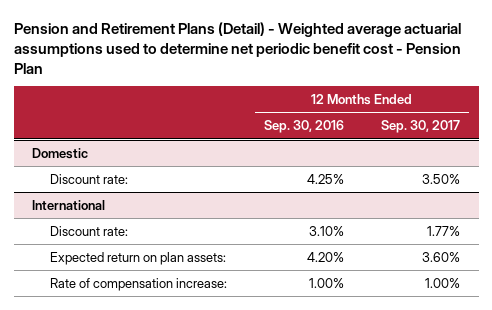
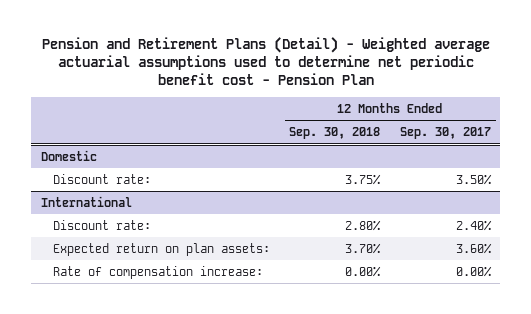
[264,120,345,134] Sep. 30, 2016 -> none
none -> [289,127,381,140] Sep. 30, 2018
[427,225,461,236] 1.77% -> [455,219,492,231] 2.40%
[425,277,461,288] 1.00% -> [455,265,492,277] 0.00%

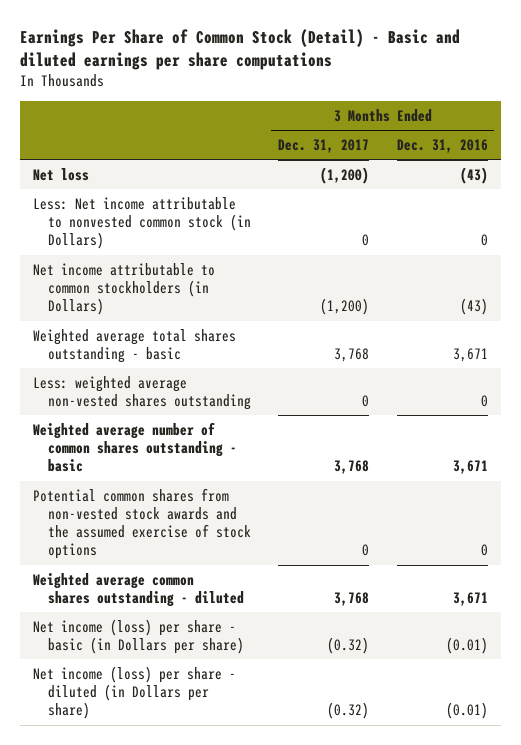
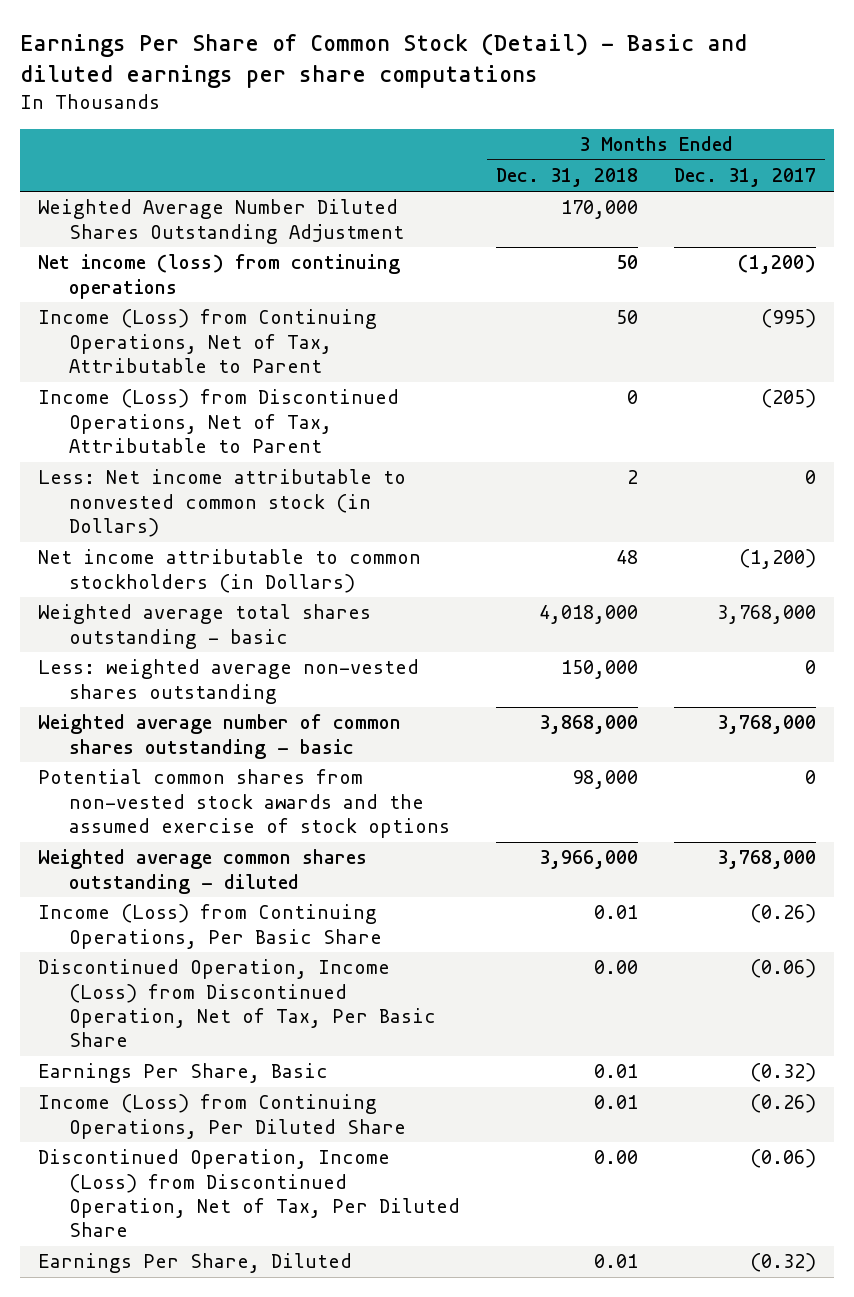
[396,138,488,153] Dec. 31, 2016 -> none
none -> [495,168,638,188] Dec. 31, 2018
none -> [38,199,404,244] Weighted Average Number Diluted Shares Outstanding Adjustment
[33,167,90,181] Net loss -> [38,254,401,299] Net income (loss) from continuing operations
none -> [38,309,378,374] Income (Loss) from Continuing Operations, Net of Tax, Attributable to Parent
none -> [38,389,400,454] Income (Loss) from Discontinued Operations, Net of Tax, Attributable to Parent
[334,348,370,363] 3,768 -> [716,605,816,625] 3,768,000
[334,460,370,475] 3,768 -> [716,715,816,735] 3,768,000
[334,592,370,607] 3,768 -> [716,850,816,870] 3,768,000
none -> [38,904,382,949] Income (Loss) from Continuing Operations, Per Basic Share
none -> [38,959,436,1048] Discontinued Operation, Income (Loss) from Discontinued Operation, Net of Tax, Per Basic Share
[33,618,245,655] Net income (loss) per share - basic (in Dollars per share) -> [38,1063,329,1084] Earnings Per Share, Basic
none -> [38,1094,406,1139] Income (Loss) from Continuing Operations, Per Diluted Share
none -> [38,1149,460,1238] Discontinued Operation, Income (Loss) from Discontinued Operation, Net of Tax, Per Diluted Share
[33,665,237,720] Net income (loss) per share - diluted (in Dollars per share) -> [38,1253,353,1274] Earnings Per Share, Diluted

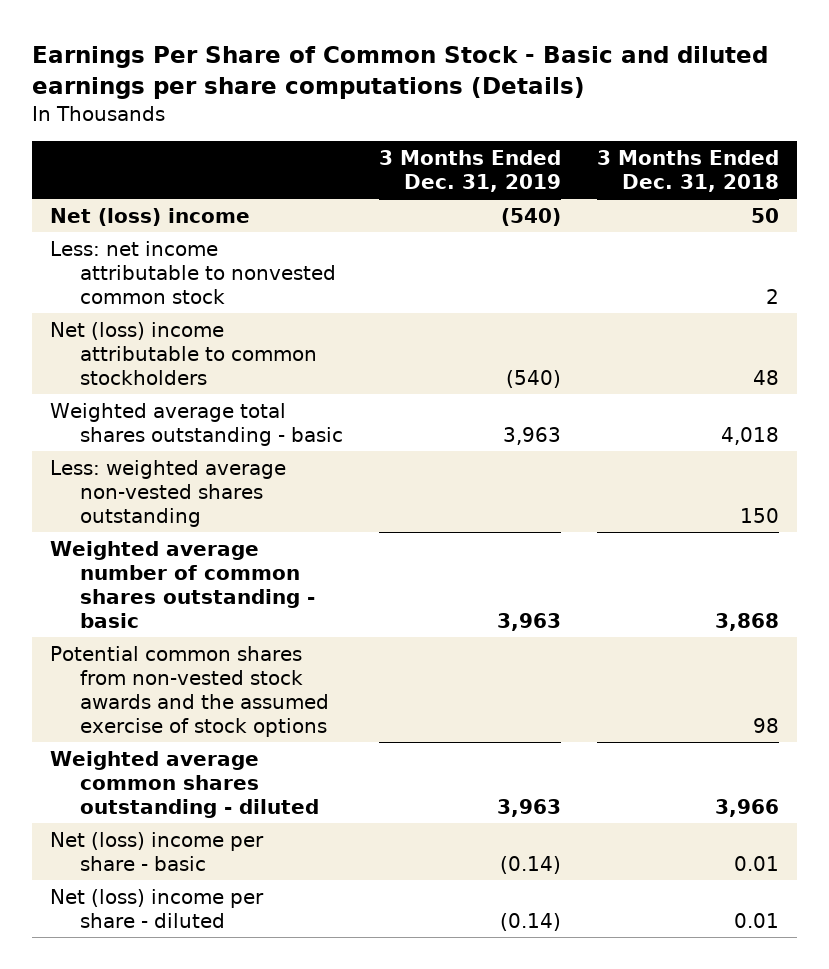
[20,33,748,89] Earnings Per Share of Common Stock (Detail) - Basic and diluted earnings per share computations -> [31,45,768,99] Earnings Per Share of Common Stock - Basic and diluted earnings per share computations (Details)
[673,168,816,188] Dec. 31, 2017 -> none
none -> [379,149,562,192] 3 Months Ended Dec. 31, 2019
[38,199,404,244] Weighted Average Number Diluted Shares Outstanding Adjustment -> none
[38,309,378,374] Income (Loss) from Continuing Operations, Net of Tax, Attributable to Parent -> none
[38,389,400,454] Income (Loss) from Discontinued Operations, Net of Tax, Attributable to Parent -> none
[38,904,382,949] Income (Loss) from Continuing Operations, Per Basic Share -> none
[38,959,436,1048] Discontinued Operation, Income (Loss) from Discontinued Operation, Net of Tax, Per Basic Share -> none
[38,1094,406,1139] Income (Loss) from Continuing Operations, Per Diluted Share -> none
[38,1149,460,1238] Discontinued Operation, Income (Loss) from Discontinued Operation, Net of Tax, Per Diluted Share -> none
[38,254,401,299] Net income (loss) from continuing operations -> [49,207,250,226] Net (loss) income
[38,469,407,538] Less: Net income attributable to nonvested common stock (in Dollars) -> [49,240,337,305] Less: net income attributable to nonvested common stock
[38,549,422,593] Net income attributable to common stockholders (in Dollars) -> [49,321,318,386] Net (loss) income attributable to common stockholders
[538,605,638,625] 4,018,000 -> [721,426,780,445] 4,018
[560,660,638,680] 150,000 -> [740,508,780,524] 150
[538,715,638,735] 3,868,000 -> [715,613,780,632] 3,868
[571,770,638,790] 98,000 -> [753,718,780,734] 98
[538,850,638,870] 3,966,000 -> [715,799,780,818] 3,966
[38,1063,329,1084] Earnings Per Share, Basic -> [49,831,264,871] Net (loss) income per share - basic
[38,1253,353,1274] Earnings Per Share, Diluted -> [49,888,264,928] Net (loss) income per share - diluted

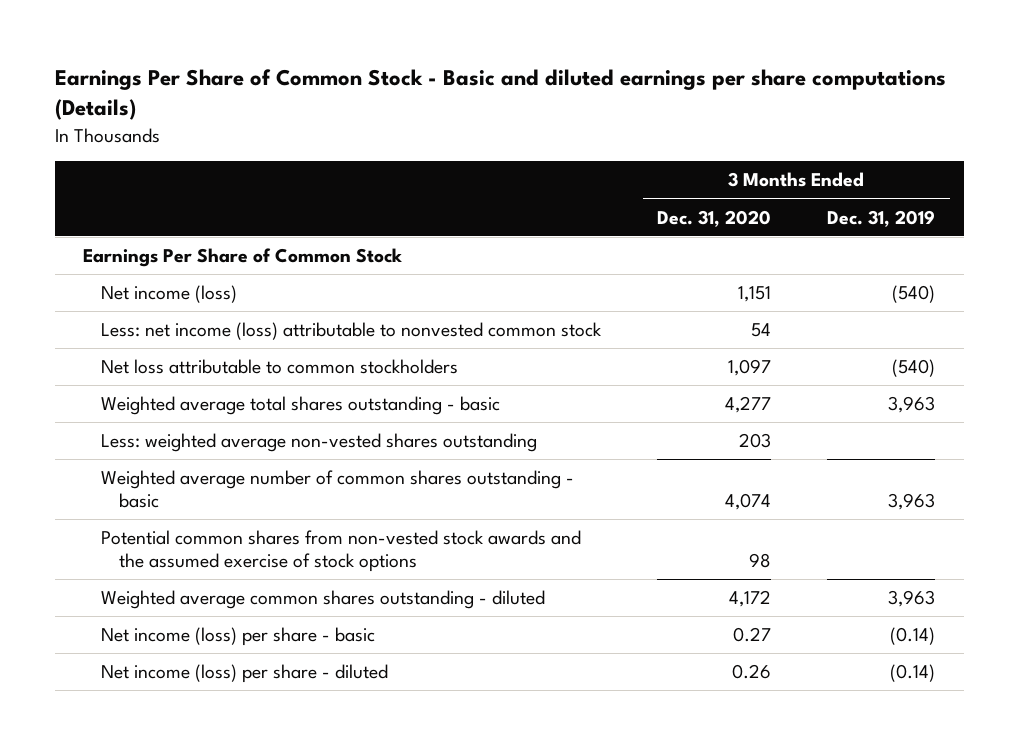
[597,149,780,192] 3 Months Ended Dec. 31, 2018 -> none
none -> [657,209,772,227] Dec. 31, 2020
none -> [82,248,402,268] Earnings Per Share of Common Stock
[49,207,250,226] Net (loss) income -> [101,285,238,304] Net income (loss)
[49,240,337,305] Less: net income attributable to nonvested common stock -> [101,322,603,341] Less: net income (loss) attributable to nonvested common stock
[49,321,318,386] Net (loss) income attributable to common stockholders -> [101,359,459,375] Net loss attributable to common stockholders
[49,831,264,871] Net (loss) income per share - basic -> [101,627,376,647] Net income (loss) per share - basic
[49,888,264,928] Net (loss) income per share - diluted -> [101,664,389,684] Net income (loss) per share - diluted

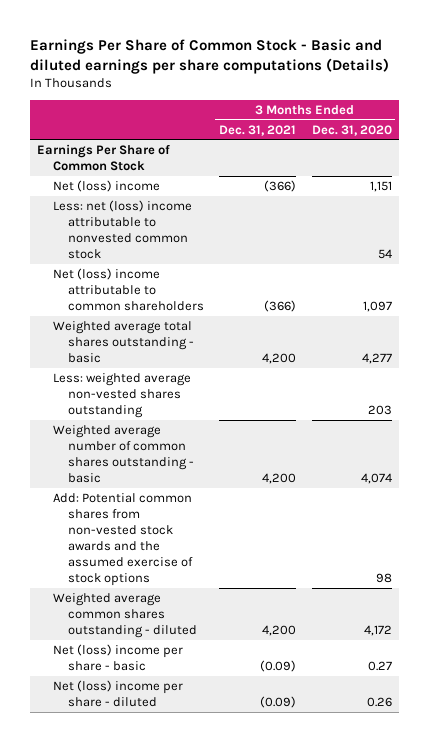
[827,209,936,227] Dec. 31, 2019 -> none
none -> [219,124,297,136] Dec. 31, 2021
[101,285,238,304] Net income (loss) -> [52,179,160,192] Net (loss) income
[101,322,603,341] Less: net income (loss) attributable to nonvested common stock -> [52,199,192,259] Less: net (loss) income attributable to nonvested common stock
[101,359,459,375] Net loss attributable to common stockholders -> [52,267,204,311] Net (loss) income attributable to common shareholders
[101,530,582,573] Potential common shares from non-vested stock awards and the assumed exercise of stock options -> [52,492,193,586] Add: Potential common shares from non-vested stock awards and the assumed exercise of stock options
[101,627,376,647] Net income (loss) per share - basic -> [52,643,183,671] Net (loss) income per share - basic
[101,664,389,684] Net income (loss) per share - diluted -> [52,679,183,707] Net (loss) income per share - diluted

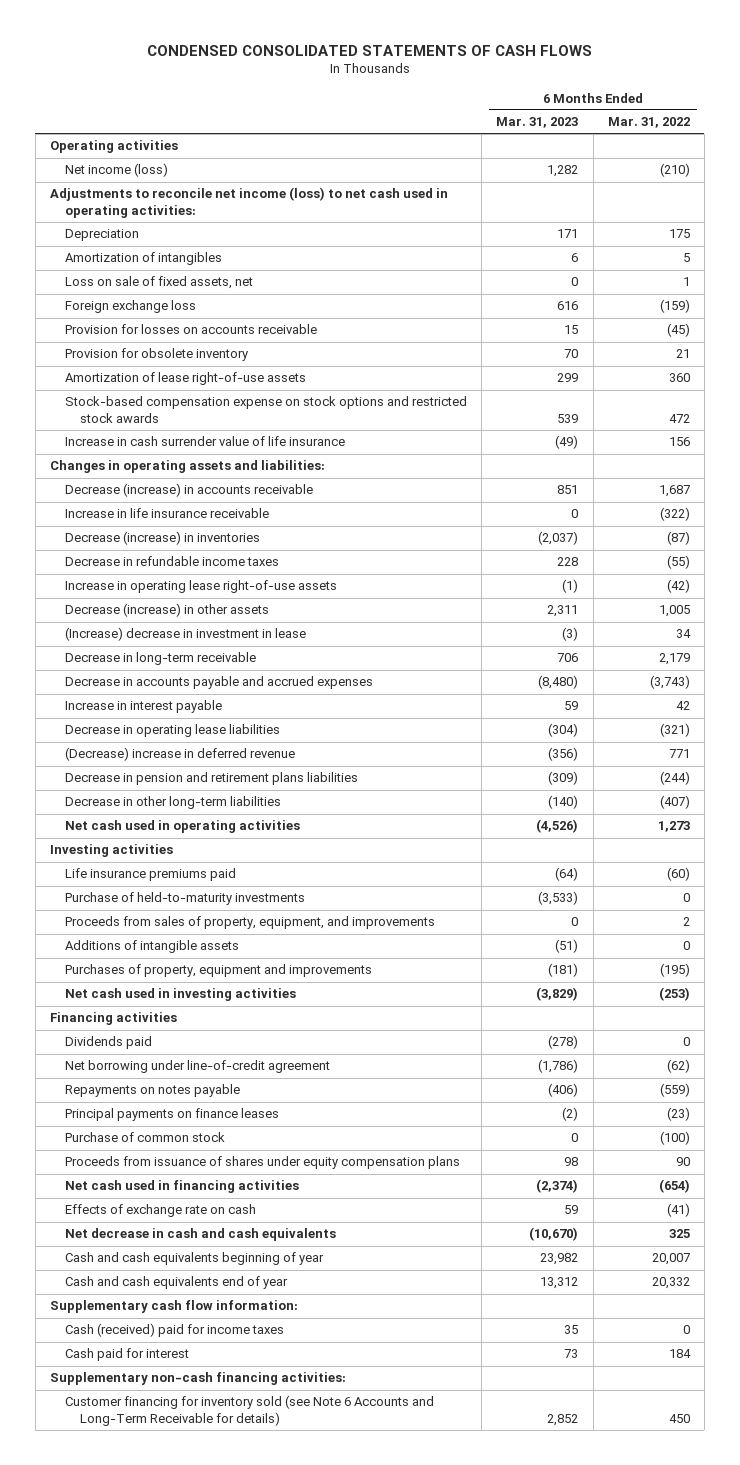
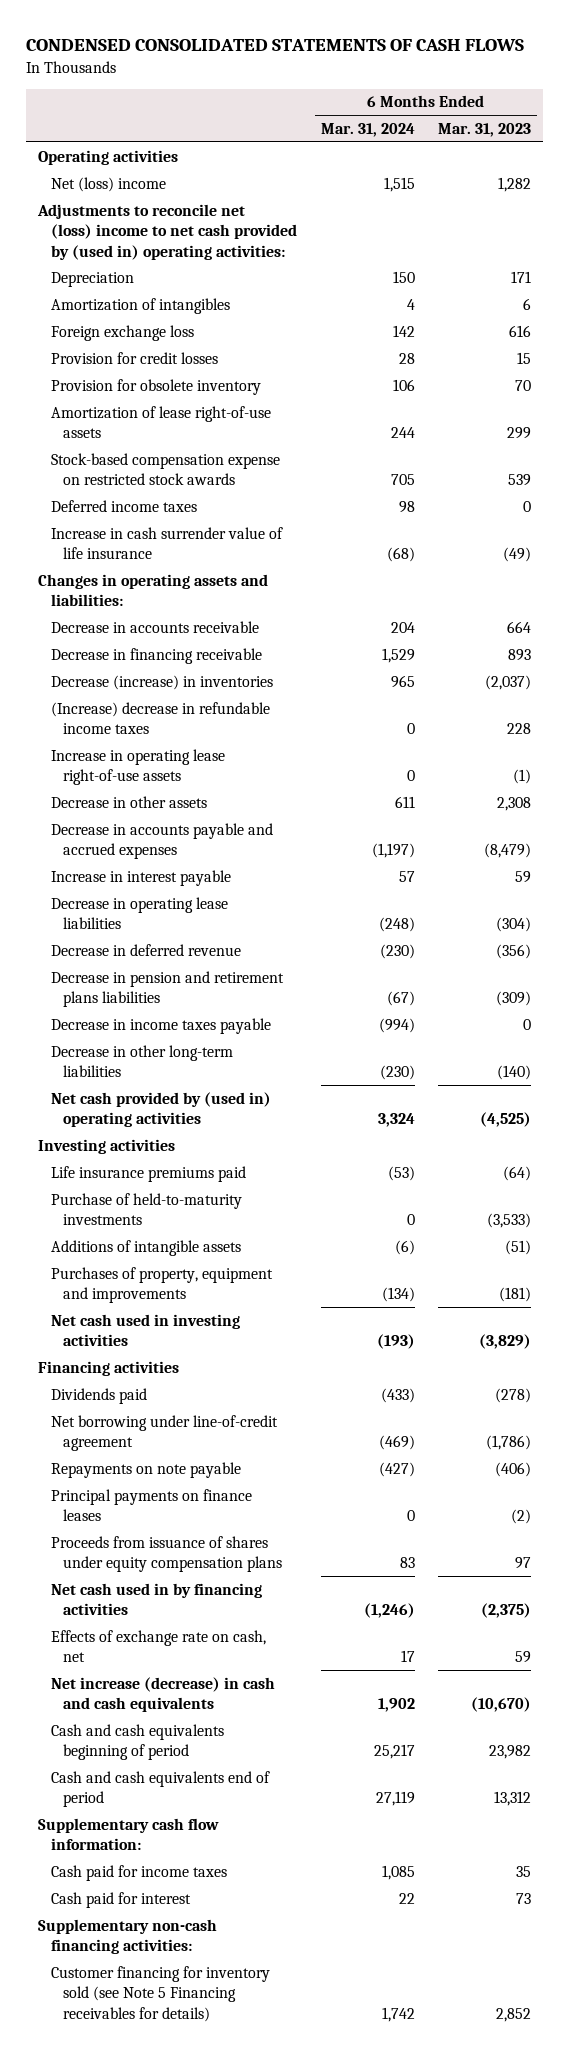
[607,117,690,129] Mar. 31, 2022 -> none
none -> [320,122,415,137] Mar. 31, 2024
[65,163,169,178] Net income (loss) -> [50,176,166,192] Net (loss) income
[50,187,449,218] Adjustments to reconcile net income (loss) to net cash used in operating activities: -> [37,203,297,260] Adjustments to reconcile net (loss) income to net cash provided by (used in) operating activities:
[65,276,254,290] Loss on sale of fixed assets, net -> none
[65,324,318,335] Provision for losses on accounts receivable -> none
none -> [50,351,218,364] Provision for credit losses
[65,396,468,423] Stock-based compensation expense on stock options and restricted stock awards -> [50,452,280,486] Stock-based compensation expense on restricted stock awards
none -> [50,499,197,512] Deferred income taxes
[65,508,270,519] Increase in life insurance receivable -> none
[65,483,314,498] Decrease (increase) in accounts receivable -> [50,620,259,633] Decrease in accounts receivable
[557,485,579,495] 851 -> [507,620,532,633] 664
none -> [50,647,262,664] Decrease in financing receivable
[65,556,280,567] Decrease in refundable income taxes -> [50,701,270,735] (Increase) decrease in refundable income taxes
[65,627,307,642] (Increase) decrease in investment in lease -> none
[65,652,257,666] Decrease in long-term receivable -> none
[65,603,270,618] Decrease (increase) in other assets -> [50,795,207,808] Decrease in other assets
[547,605,579,618] 2,311 -> [497,796,532,811] 2,308
[538,675,579,690] (8,480) -> [484,843,532,859] (8,479)
[65,747,296,762] (Decrease) increase in deferred revenue -> [50,943,241,956] Decrease in deferred revenue
none -> [50,1017,271,1034] Decrease in income taxes payable
[65,820,301,834] Net cash used in operating activities -> [50,1091,271,1128] Net cash provided by (used in) operating activities
[536,819,579,834] (4,526) -> [480,1112,532,1128] (4,525)
[65,916,436,930] Proceeds from sales of property, equipment, and improvements -> none
[65,1084,241,1098] Repayments on notes payable -> [50,1461,241,1478] Repayments on note payable
[65,1132,226,1143] Purchase of common stock -> none
[564,1157,579,1167] 98 -> [515,1557,532,1570] 97
[65,1180,300,1194] Net cash used in financing activities -> [50,1582,262,1616] Net cash used in by financing activities
[536,1179,579,1194] (2,374) -> [481,1603,532,1619] (2,375)
[65,1204,257,1218] Effects of exchange rate on cash -> [50,1629,266,1663] Effects of exchange rate on cash, net
[65,1228,337,1242] Net decrease in cash and cash equivalents -> [50,1676,275,1713] Net increase (decrease) in cash and cash equivalents
[65,1252,325,1266] Cash and cash equivalents beginning of year -> [50,1723,224,1761] Cash and cash equivalents beginning of period
[65,1276,289,1290] Cash and cash equivalents end of year -> [50,1770,270,1808] Cash and cash equivalents end of period
[65,1323,285,1338] Cash (received) paid for income taxes -> [50,1864,227,1881] Cash paid for income taxes
[65,1395,435,1426] Customer financing for inventory sold (see Note 6 Accounts and Long-Term Receivable for details) -> [50,1965,270,2022] Customer financing for inventory sold (see Note 5 Financing receivables for details)

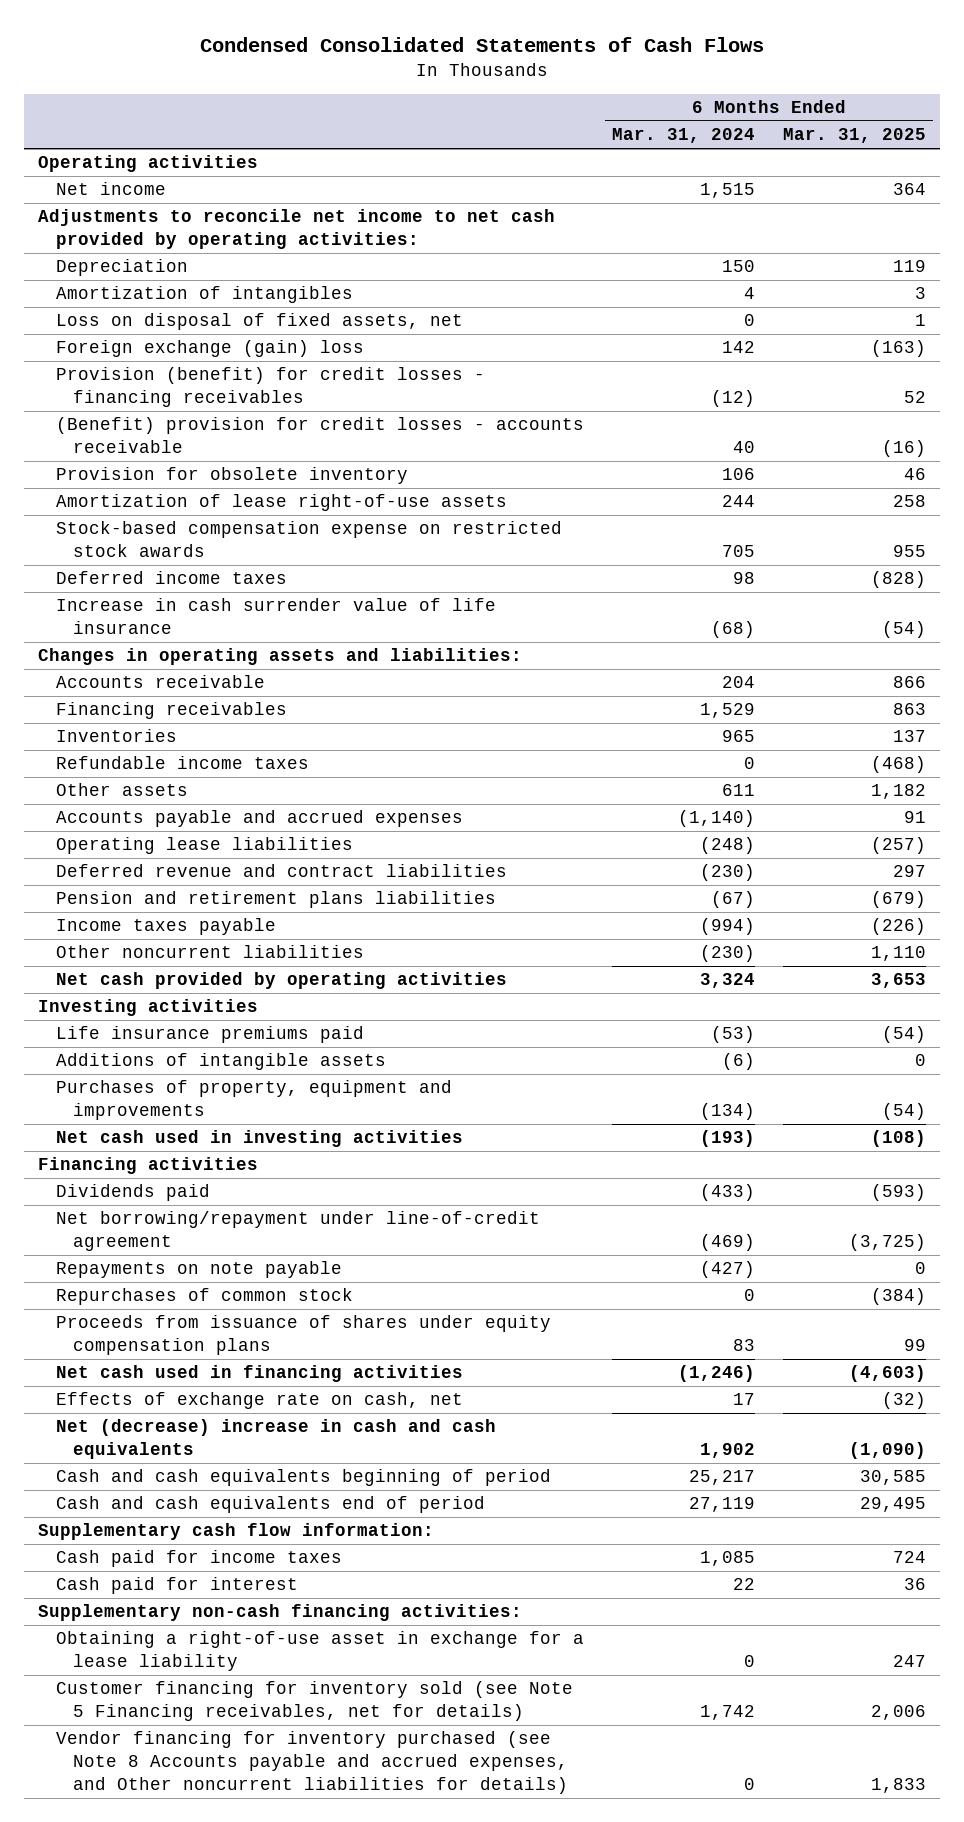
[26,38,525,51] CONDENSED CONSOLIDATED STATEMENTS OF CASH FLOWS -> [200,36,765,52] Condensed Consolidated Statements of Cash Flows
[438,122,532,137] Mar. 31, 2023 -> none
none -> [782,128,926,144] Mar. 31, 2025
[50,176,166,192] Net (loss) income -> [55,182,166,196] Net income
[37,203,297,260] Adjustments to reconcile net (loss) income to net cash provided by (used in) operating activities: -> [38,209,556,250] Adjustments to reconcile net income to net cash provided by operating activities:
none -> [55,313,463,331] Loss on disposal of fixed assets, net
[50,324,194,341] Foreign exchange loss -> [55,340,364,358] Foreign exchange (gain) loss
[50,351,218,364] Provision for credit losses -> [55,367,485,408] Provision (benefit) for credit losses - financing receivables
[398,352,415,364] 28 -> [710,390,755,408] (12)
none -> [55,417,584,454] (Benefit) provision for credit losses - accounts receivable
[50,748,225,786] Increase in operating lease right-of-use assets -> none
[50,869,231,886] Increase in interest payable -> none
[50,620,259,633] Decrease in accounts receivable -> [55,675,265,689] Accounts receivable
[50,647,262,664] Decrease in financing receivable -> [55,702,287,720] Financing receivables
[50,674,273,690] Decrease (increase) in inventories -> [55,729,177,743] Inventories
[50,701,270,735] (Increase) decrease in refundable income taxes -> [55,756,309,770] Refundable income taxes
[50,795,207,808] Decrease in other assets -> [55,783,188,797] Other assets
[50,822,273,860] Decrease in accounts payable and accrued expenses -> [55,810,463,828] Accounts payable and accrued expenses
[371,843,415,859] (1,197) -> [677,810,755,828] (1,140)
[50,896,228,930] Decrease in operating lease liabilities -> [55,837,353,855] Operating lease liabilities
[50,943,241,956] Decrease in deferred revenue -> [55,864,507,878] Deferred revenue and contract liabilities
[50,970,284,1008] Decrease in pension and retirement plans liabilities -> [55,891,496,909] Pension and retirement plans liabilities
[50,1017,271,1034] Decrease in income taxes payable -> [55,918,276,936] Income taxes payable
[50,1044,233,1078] Decrease in other long-term liabilities -> [55,945,364,959] Other noncurrent liabilities
[50,1091,271,1128] Net cash provided by (used in) operating activities -> [55,972,507,990] Net cash provided by operating activities
[50,1192,242,1226] Purchase of held-to-maturity investments -> none
[50,1414,278,1452] Net borrowing under line-of-credit agreement -> [55,1211,540,1252] Net borrowing/repayment under line-of-credit agreement
[50,1488,252,1522] Principal payments on finance leases -> none
none -> [55,1288,353,1306] Repurchases of common stock
[50,1582,262,1616] Net cash used in by financing activities -> [55,1365,463,1383] Net cash used in financing activities
[50,1676,275,1713] Net increase (decrease) in cash and cash equivalents -> [55,1419,496,1460] Net (decrease) increase in cash and cash equivalents
none -> [55,1631,584,1672] Obtaining a right-of-use asset in exchange for a lease liability
[50,1965,270,2022] Customer financing for inventory sold (see Note 5 Financing receivables for details) -> [55,1681,573,1722] Customer financing for inventory sold (see Note 5 Financing receivables, net for details)
none -> [55,1731,569,1795] Vendor financing for inventory purchased (see Note 8 Accounts payable and accrued expenses, and Other noncurrent liabilities for details)

